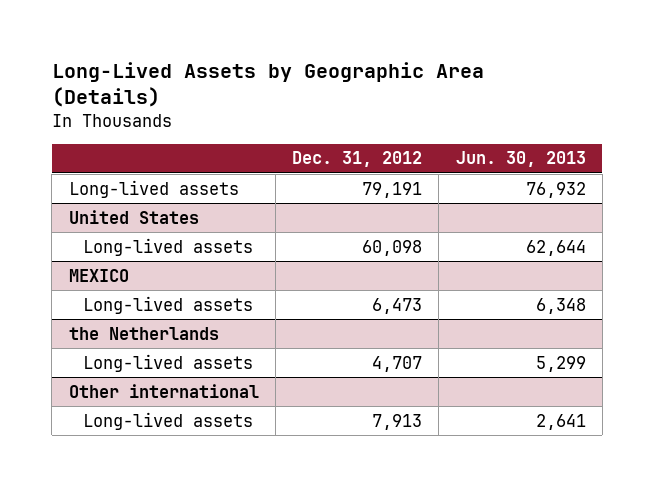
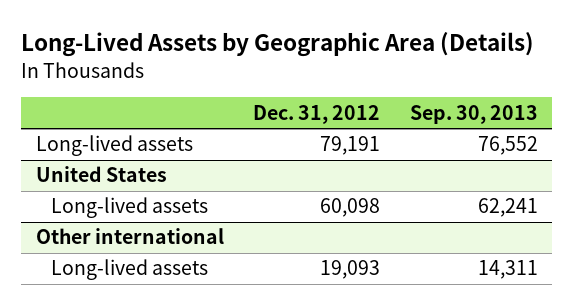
[455,151,586,168] Jun. 30, 2013 -> none
none -> [409,104,538,124] Sep. 30, 2013
[68,268,129,282] MEXICO -> none
[83,295,254,314] Long-lived assets -> none
[68,326,219,340] the Netherlands -> none
[83,353,254,372] Long-lived assets -> none
[372,413,423,430] 7,913 -> [320,260,381,280] 19,093

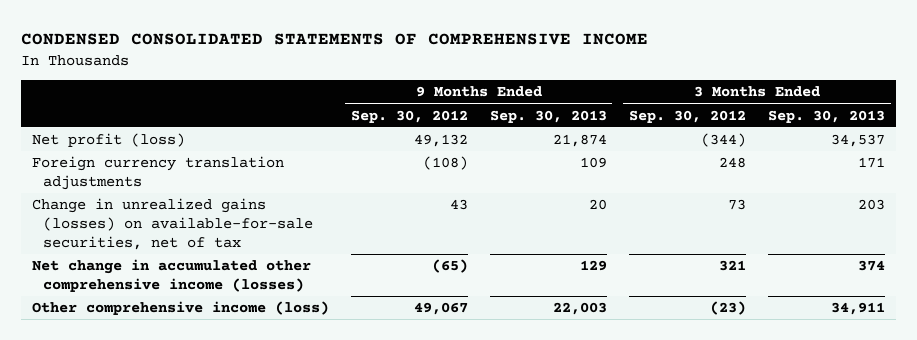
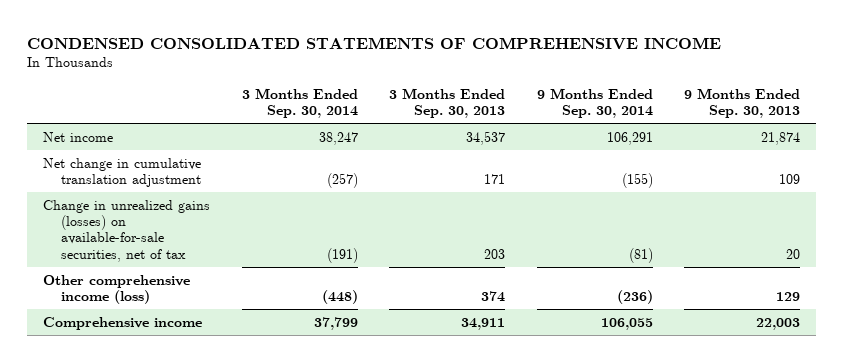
[350,109,468,123] Sep. 30, 2012 -> none
[628,109,746,123] Sep. 30, 2012 -> none
none -> [241,87,358,118] 3 Months Ended Sep. 30, 2014
none -> [536,87,653,118] 9 Months Ended Sep. 30, 2014
[31,133,185,148] Net profit (loss) -> [43,131,114,142] Net income
[31,156,284,190] Foreign currency translation adjustments -> [43,157,202,188] Net change in cumulative translation adjustment
[31,259,311,292] Net change in accumulated other comprehensive income (losses) -> [43,274,191,305] Other comprehensive income (loss)
[31,301,329,316] Other comprehensive income (loss) -> [43,316,203,330] Comprehensive income

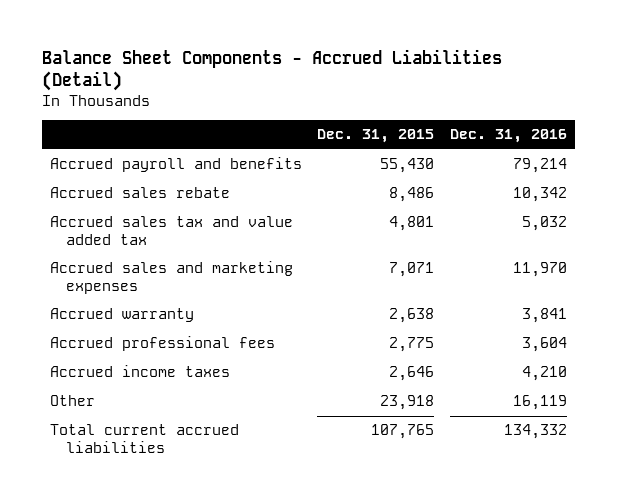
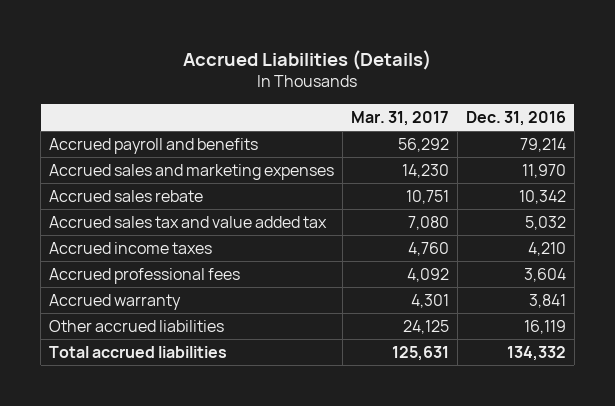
[41,48,502,92] Balance Sheet Components - Accrued Liabilities (Detail) -> [183,49,432,70] Accrued Liabilities (Details)
[317,129,435,144] Dec. 31, 2015 -> none
none -> [350,110,449,126] Mar. 31, 2017
[49,261,293,295] Accrued sales and marketing expenses -> [49,164,335,181] Accrued sales and marketing expenses
[49,336,275,352] Accrued professional fees -> [49,268,241,285] Accrued professional fees
[49,308,194,323] Accrued warranty -> [49,294,182,311] Accrued warranty
[49,395,95,407] Other -> [49,320,225,333] Other accrued liabilities
[49,424,239,454] Total current accrued liabilities -> [49,346,228,359] Total accrued liabilities

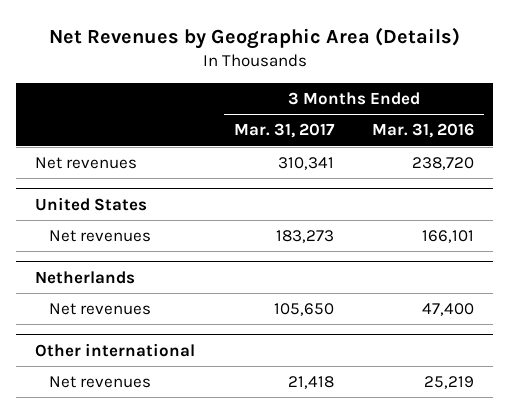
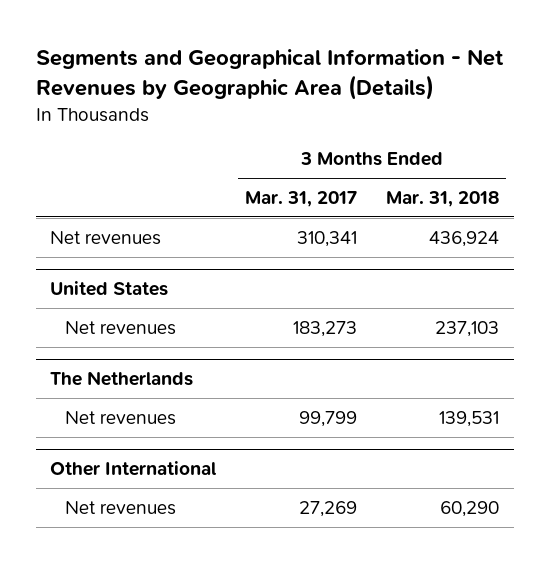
[48,26,460,49] Net Revenues by Geographic Area (Details) -> [35,49,504,100] Segments and Geographical Information - Net Revenues by Geographic Area (Details)
[372,123,475,139] Mar. 31, 2016 -> none
none -> [386,191,500,208] Mar. 31, 2018
[35,270,136,284] Netherlands -> [50,371,194,387] The Netherlands
[273,303,334,317] 105,650 -> [299,410,358,427] 99,799
[35,342,196,357] Other international -> [50,461,218,477] Other International
[287,376,334,390] 21,418 -> [299,500,358,517] 27,269

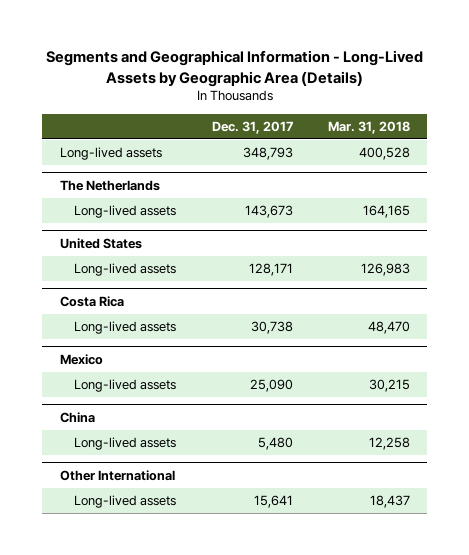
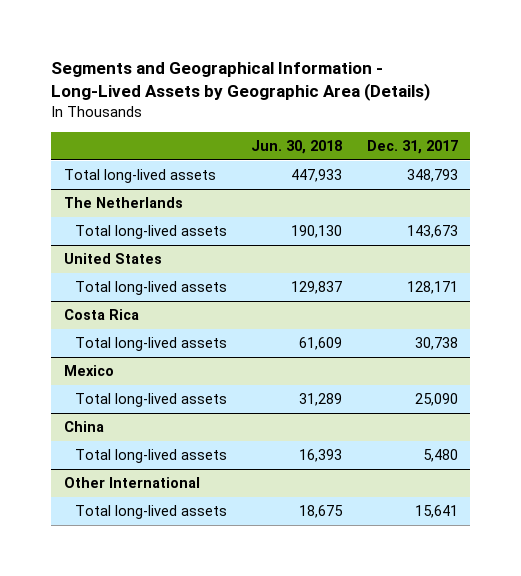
[327,120,410,134] Mar. 31, 2018 -> none
none -> [251,139,343,154] Jun. 30, 2018
[59,147,162,161] Long-lived assets -> [63,169,216,184] Total long-lived assets
[74,205,177,219] Long-lived assets -> [74,225,227,240] Total long-lived assets
[74,263,177,277] Long-lived assets -> [74,281,227,296] Total long-lived assets
[74,321,177,335] Long-lived assets -> [74,337,227,352] Total long-lived assets
[74,379,177,393] Long-lived assets -> [74,393,227,408] Total long-lived assets
[74,437,177,451] Long-lived assets -> [74,449,227,464] Total long-lived assets
[74,495,177,509] Long-lived assets -> [74,505,227,520] Total long-lived assets

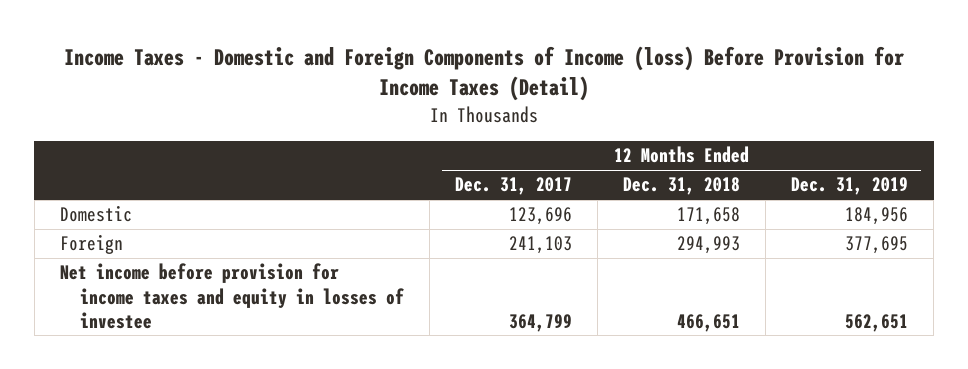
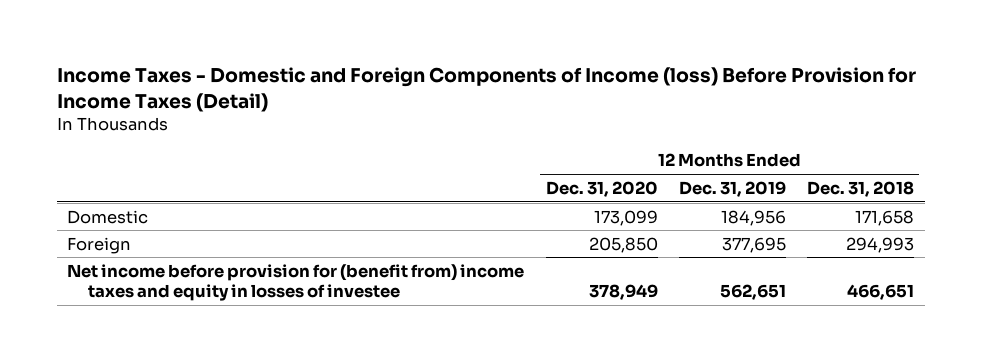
[455,177,573,196] Dec. 31, 2017 -> none
none -> [545,180,658,197] Dec. 31, 2020
[60,263,404,329] Net income before provision for income taxes and equity in losses of investee -> [67,263,525,302] Net income before provision for (benefit from) income taxes and equity in losses of investee

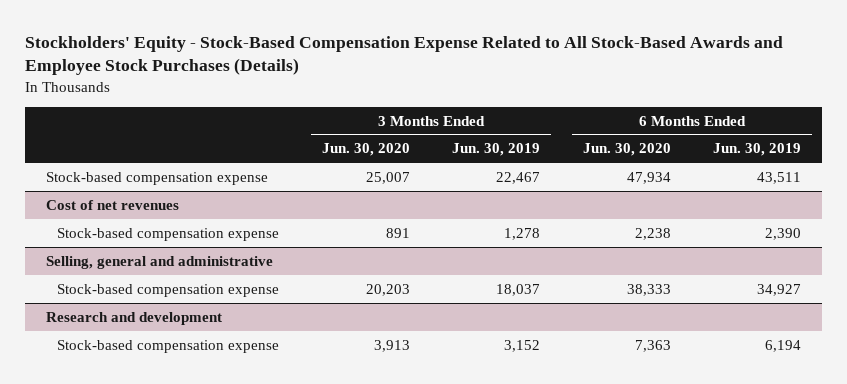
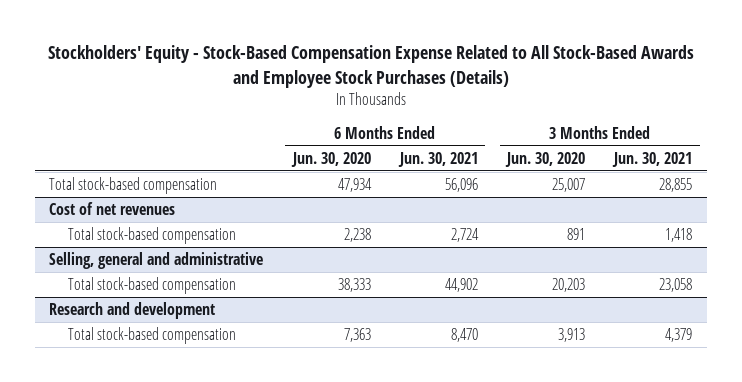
[452,143,541,157] Jun. 30, 2019 -> none
[713,143,802,157] Jun. 30, 2019 -> none
none -> [397,151,478,167] Jun. 30, 2021
none -> [612,151,693,167] Jun. 30, 2021
[45,171,268,185] Stock-based compensation expense -> [49,177,218,195] Total stock-based compensation
[57,227,280,241] Stock-based compensation expense -> [68,227,237,245] Total stock-based compensation
[57,283,280,297] Stock-based compensation expense -> [68,277,237,295] Total stock-based compensation
[57,339,280,353] Stock-based compensation expense -> [68,327,237,345] Total stock-based compensation

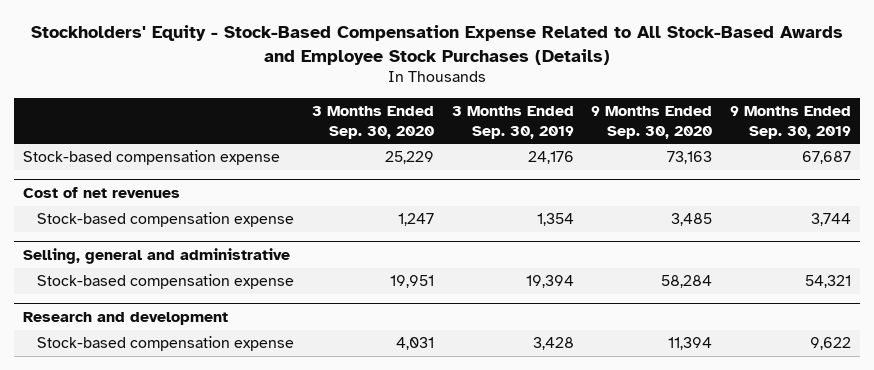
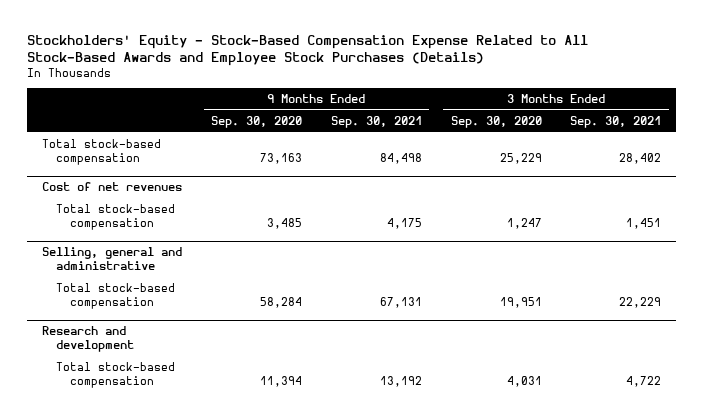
[451,105,574,139] 3 Months Ended Sep. 30, 2019 -> none
[730,105,852,139] 9 Months Ended Sep. 30, 2019 -> none
none -> [330,115,422,128] Sep. 30, 2021
none -> [570,115,662,128] Sep. 30, 2021
[22,150,280,166] Stock-based compensation expense -> [41,139,161,166] Total stock-based compensation
[37,212,295,228] Stock-based compensation expense -> [55,204,175,231] Total stock-based compensation
[37,274,295,290] Stock-based compensation expense -> [55,283,175,310] Total stock-based compensation
[37,336,295,352] Stock-based compensation expense -> [55,362,175,389] Total stock-based compensation

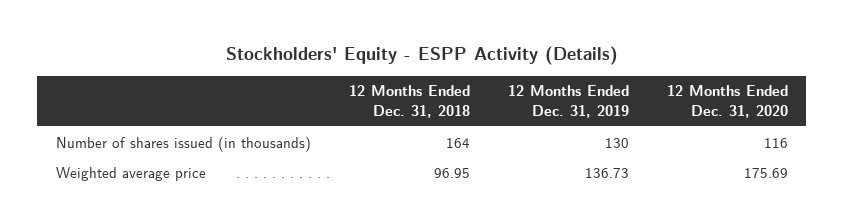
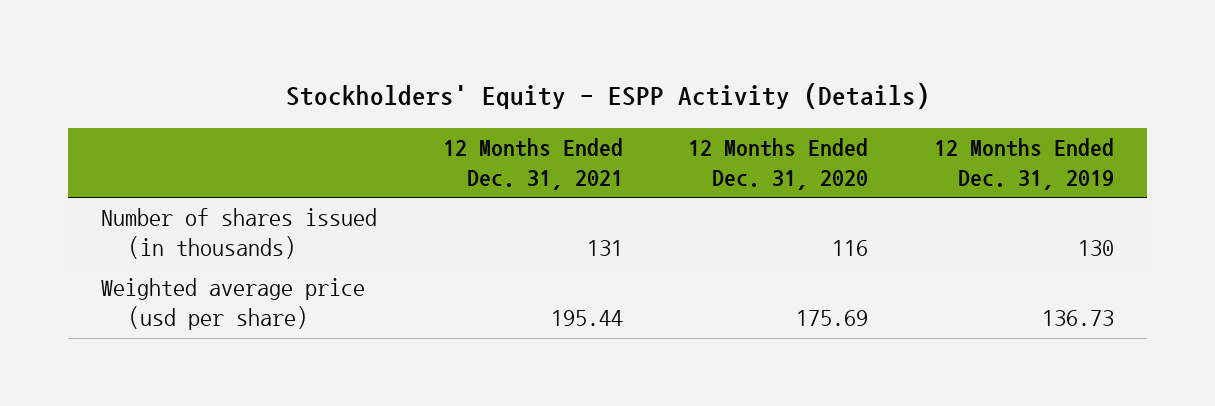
[348,85,470,118] 12 Months Ended Dec. 31, 2018 -> none
none -> [442,137,623,190] 12 Months Ended Dec. 31, 2021
[55,166,206,181] Weighted average price -> [100,278,365,331] Weighted average price (usd per share)

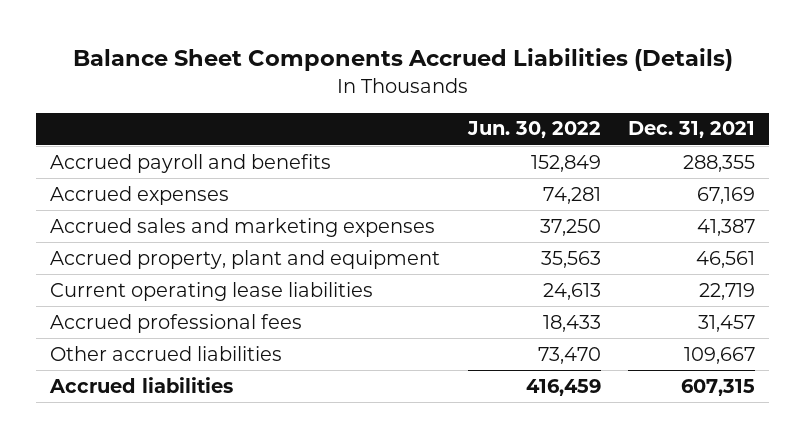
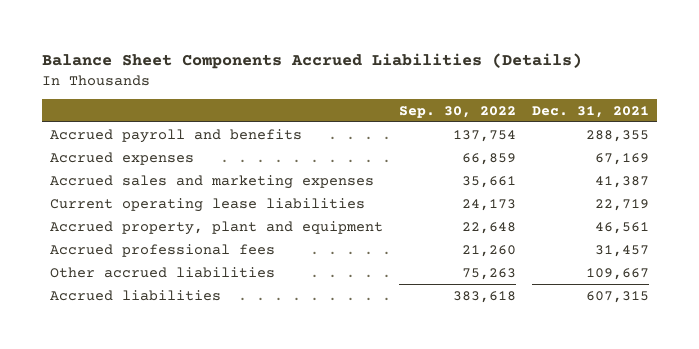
[466,121,601,139] Jun. 30, 2022 -> none
none -> [399,105,517,118] Sep. 30, 2022
[49,249,440,269] Accrued property, plant and equipment -> [49,220,383,235] Accrued property, plant and equipment

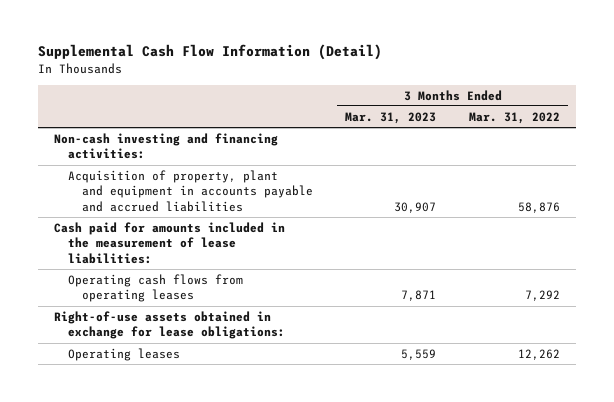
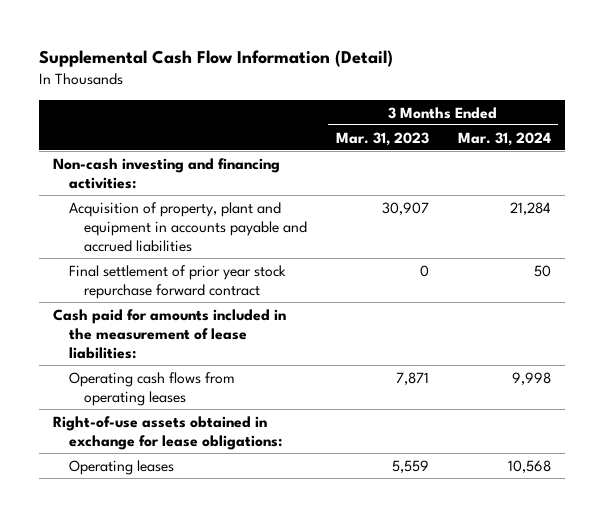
[468,111,560,124] Mar. 31, 2022 -> none
none -> [457,131,551,146] Mar. 31, 2024
none -> [68,264,286,299] Final settlement of prior year stock repurchase forward contract

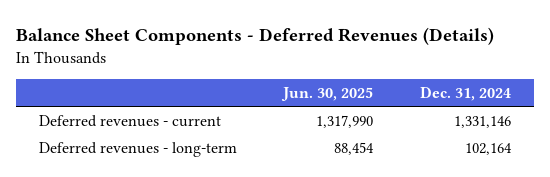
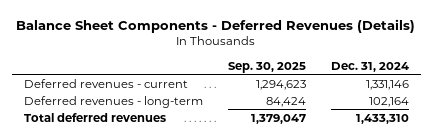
[281,86,374,101] Jun. 30, 2025 -> none
none -> [227,61,306,73] Sep. 30, 2025
none -> [24,112,167,122] Total deferred revenues

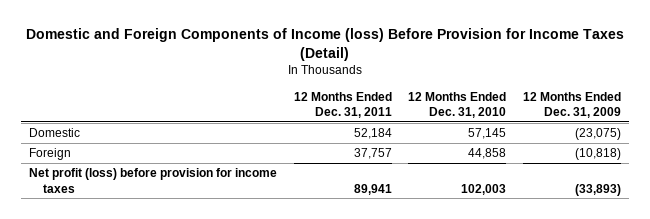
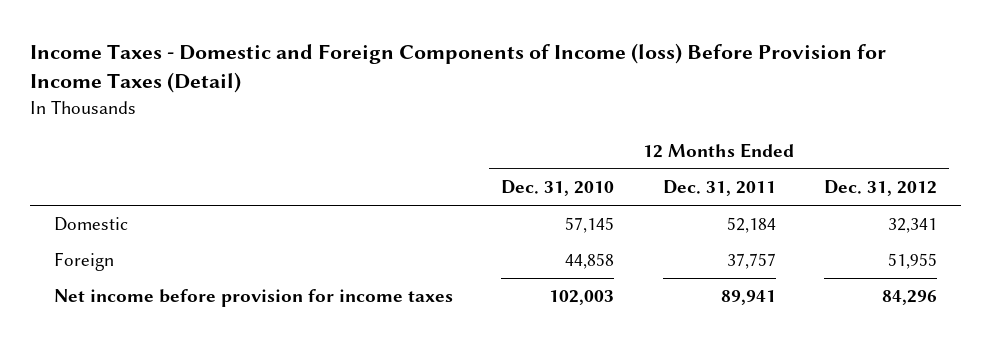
[25,28,624,62] Domestic and Foreign Components of Income (loss) Before Provision for Income Taxes (Detail) -> [29,42,886,94] Income Taxes - Domestic and Foreign Components of Income (loss) Before Provision for Income Taxes (Detail)
[522,91,621,119] 12 Months Ended Dec. 31, 2009 -> none
none -> [824,180,938,197] Dec. 31, 2012
[29,168,278,193] Net profit (loss) before provision for income taxes -> [53,289,453,308] Net income before provision for income taxes

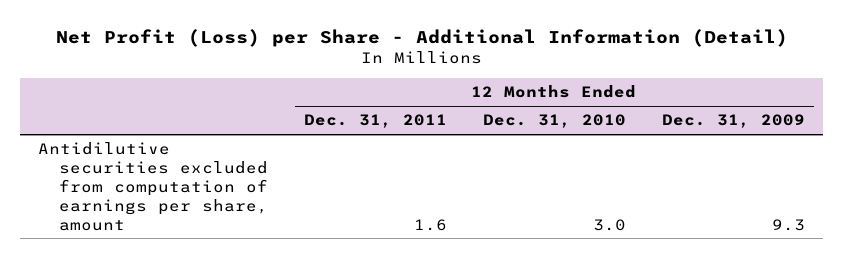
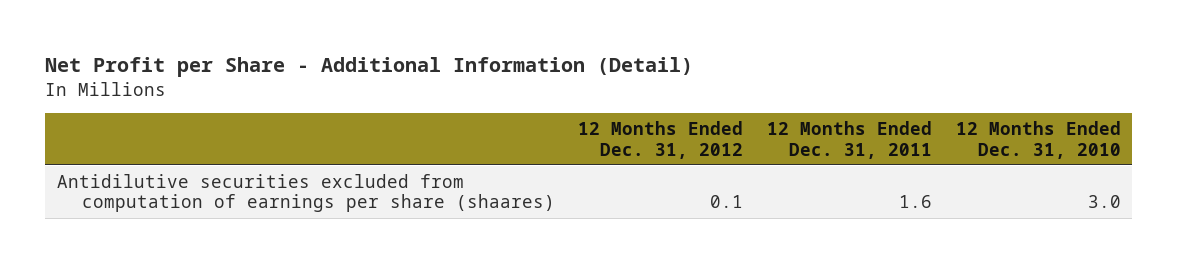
[55,29,788,48] Net Profit (Loss) per Share - Additional Information (Detail) -> [44,57,693,78] Net Profit per Share - Additional Information (Detail)
[661,114,805,129] Dec. 31, 2009 -> none
none -> [578,121,744,159] 12 Months Ended Dec. 31, 2012
[38,142,269,231] Antidilutive securities excluded from computation of earnings per share, amount -> [56,173,555,213] Antidilutive securities excluded from computation of earnings per share (shaares)

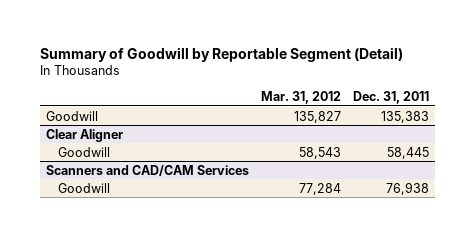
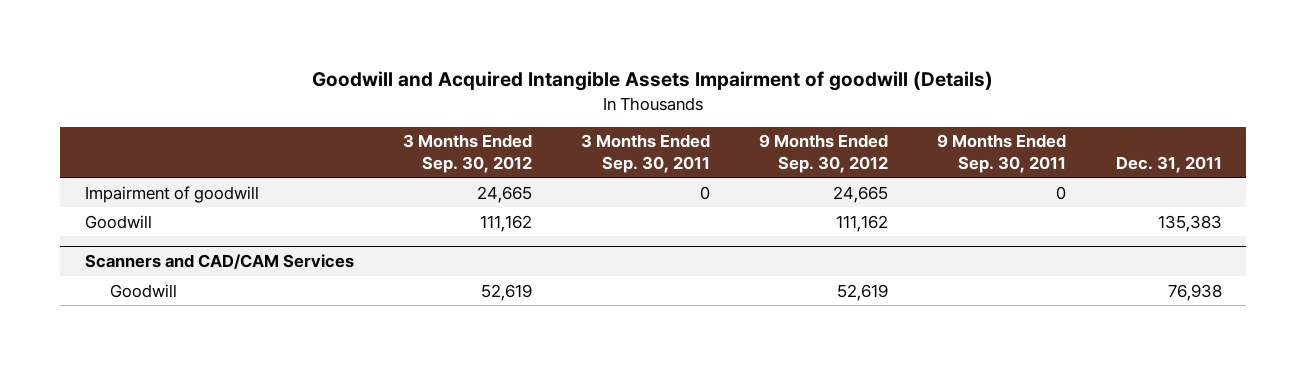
[39,46,403,62] Summary of Goodwill by Reportable Segment (Detail) -> [312,71,994,92] Goodwill and Acquired Intangible Assets Impairment of goodwill (Details)
[261,91,342,105] Mar. 31, 2012 -> none
none -> [402,134,532,173] 3 Months Ended Sep. 30, 2012
none -> [580,134,710,173] 3 Months Ended Sep. 30, 2011
none -> [759,134,889,173] 9 Months Ended Sep. 30, 2012
none -> [937,134,1067,173] 9 Months Ended Sep. 30, 2011
none -> [84,185,259,203] Impairment of goodwill
[45,128,123,142] Clear Aligner -> none
[58,146,111,157] Goodwill -> none

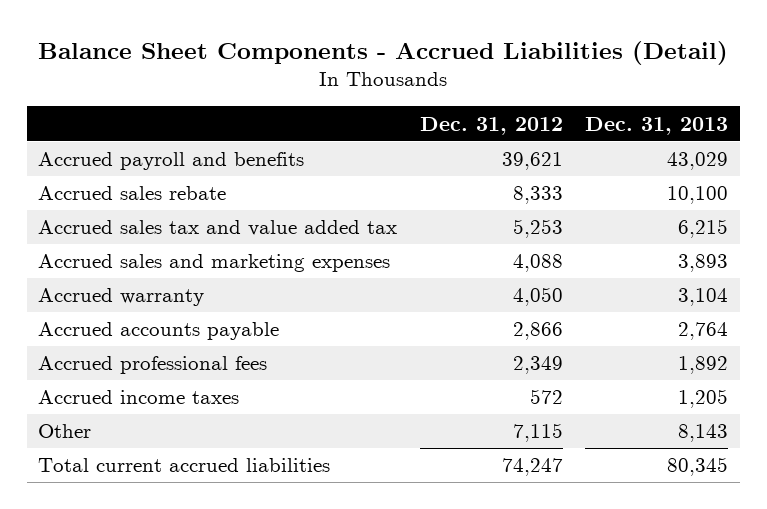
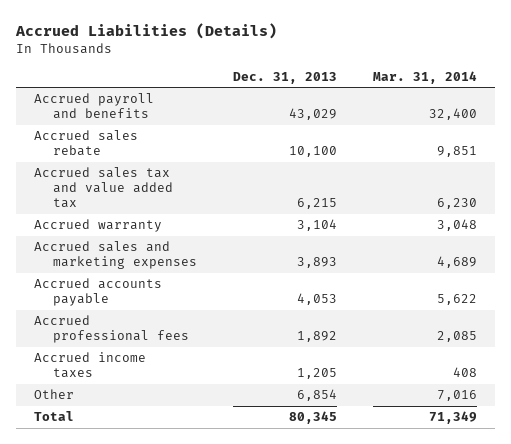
[38,40,729,65] Balance Sheet Components - Accrued Liabilities (Detail) -> [14,22,277,39] Accrued Liabilities (Details)
[419,116,563,135] Dec. 31, 2012 -> none
none -> [373,70,478,84] Mar. 31, 2014
[38,254,391,273] Accrued sales and marketing expenses -> [33,241,198,270] Accrued sales and marketing expenses
[678,322,729,341] 2,764 -> [297,293,338,306] 4,053
[678,424,729,443] 8,143 -> [297,389,338,402] 6,854
[38,458,331,473] Total current accrued liabilities -> [33,411,74,422] Total

